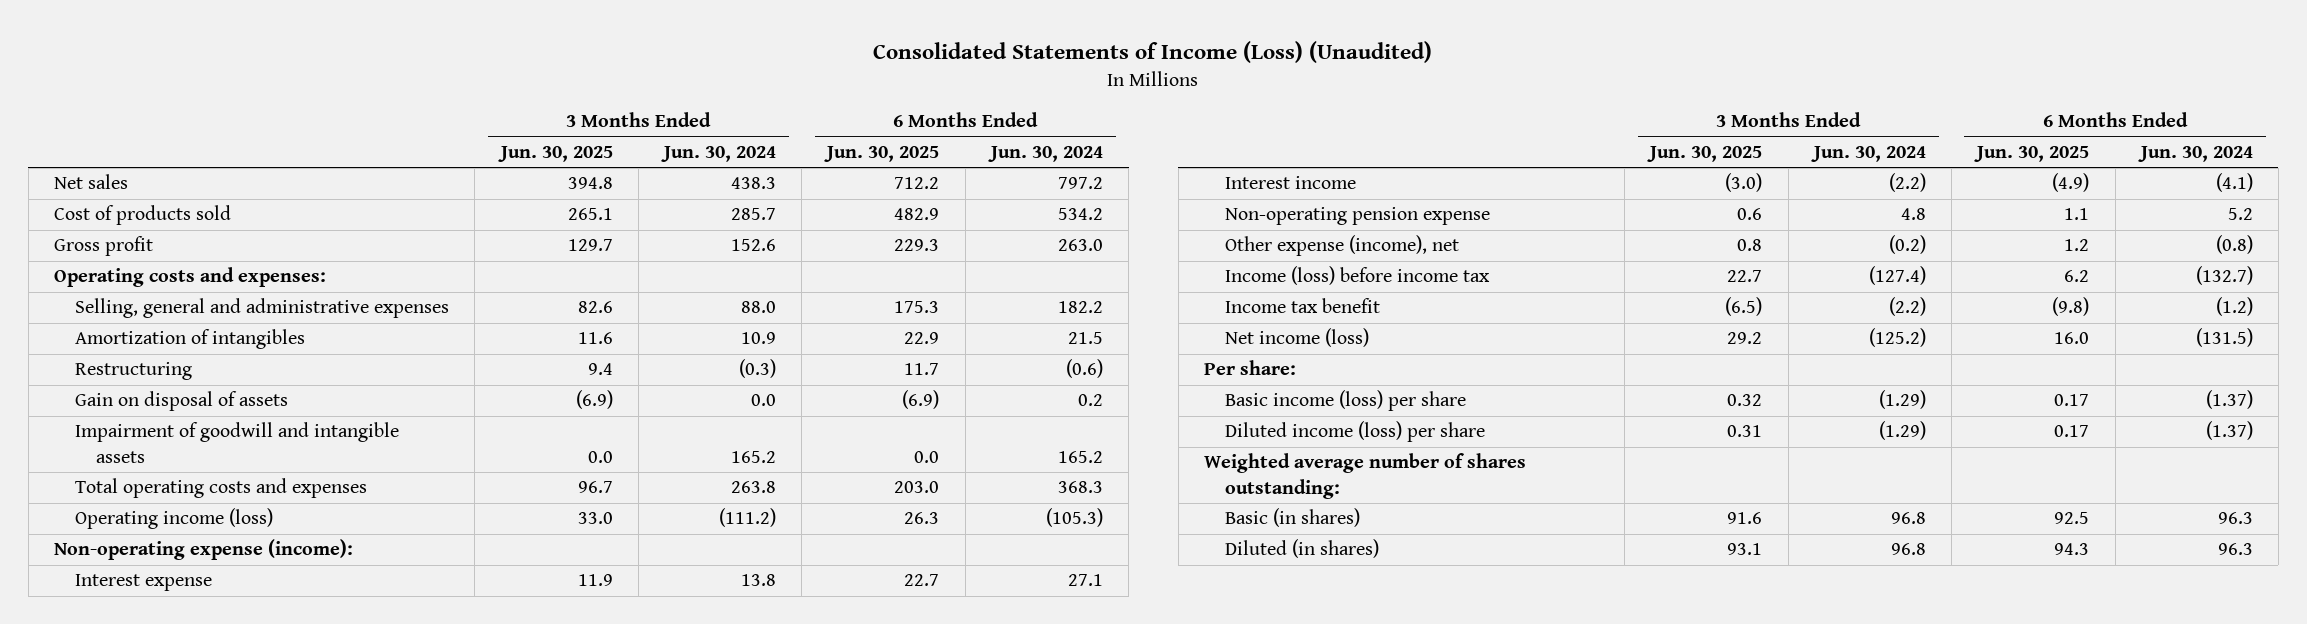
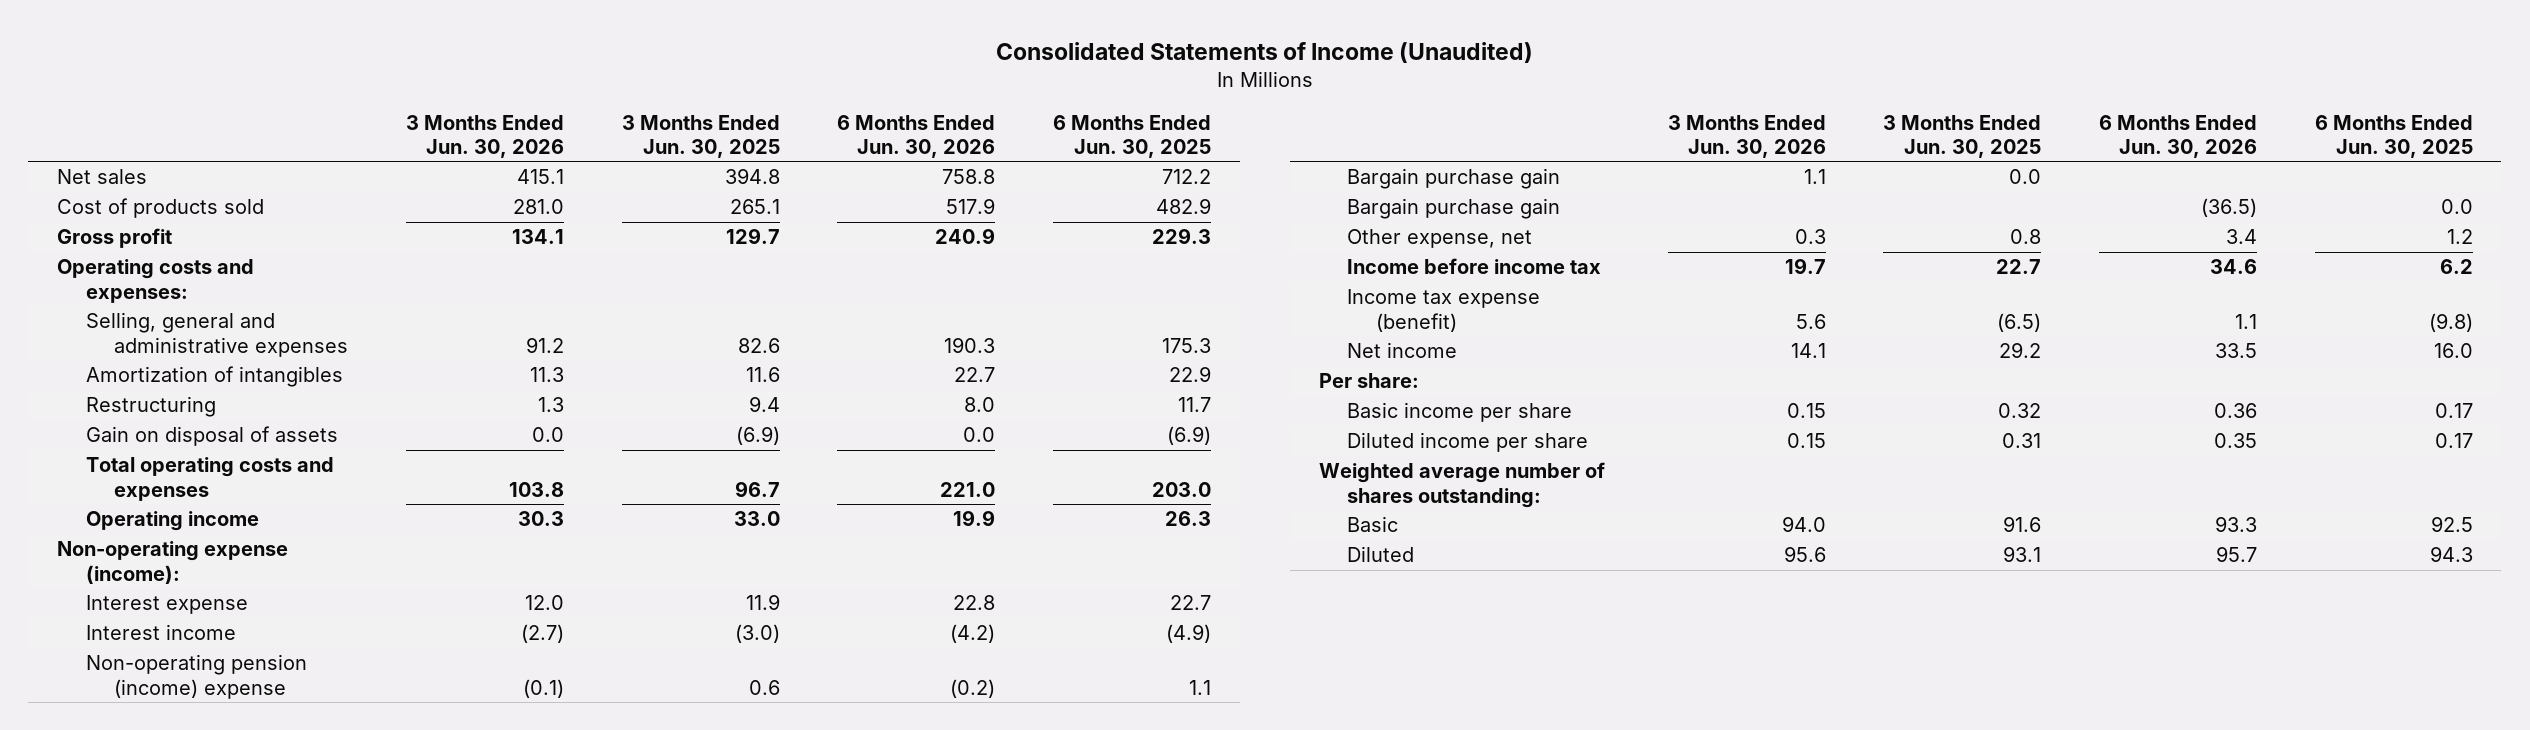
[873,41,1433,64] Consolidated Statements of Income (Loss) (Unaudited) -> [995,41,1533,63] Consolidated Statements of Income (Unaudited)
[660,146,776,163] Jun. 30, 2024 -> none
[987,146,1103,163] Jun. 30, 2024 -> none
none -> [405,114,564,158] 3 Months Ended Jun. 30, 2026
none -> [837,114,996,158] 6 Months Ended Jun. 30, 2026
[75,422,400,463] Impairment of goodwill and intangible assets -> none
[75,508,274,530] Operating income (loss) -> [85,511,259,532] Operating income
[1224,207,1490,226] Non-operating pension expense -> [85,654,307,699] Non-operating pension (income) expense
none -> [1347,168,1561,190] Bargain purchase gain
none -> [1347,198,1561,220] Bargain purchase gain
[1224,235,1459,257] Other expense (income), net -> [1347,229,1533,249] Other expense, net
[1224,266,1490,286] Income (loss) before income tax -> [1347,258,1602,275] Income before income tax
[1224,298,1380,314] Income tax benefit -> [1347,289,1541,332] Income tax expense (benefit)
[1224,328,1369,348] Net income (loss) -> [1347,342,1458,359] Net income
[1224,390,1466,412] Basic income (loss) per share -> [1347,402,1573,423] Basic income per share
[1224,421,1485,443] Diluted income (loss) per share -> [1347,432,1589,453] Diluted income per share
[1224,508,1360,528] Basic (in shares) -> [1347,516,1399,533] Basic
[1224,539,1379,559] Diluted (in shares) -> [1347,546,1415,563] Diluted

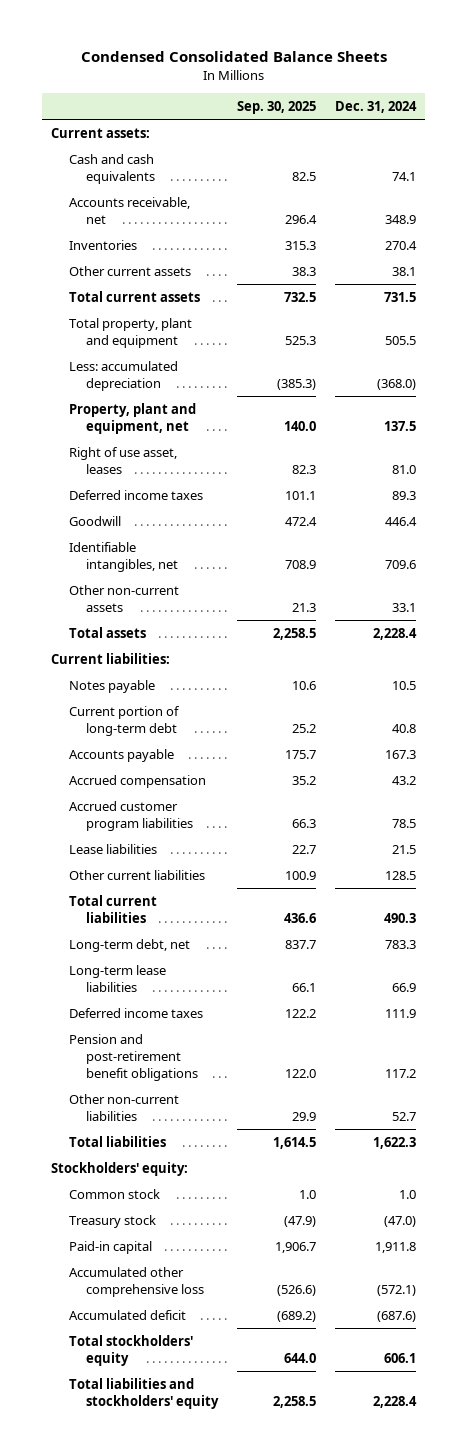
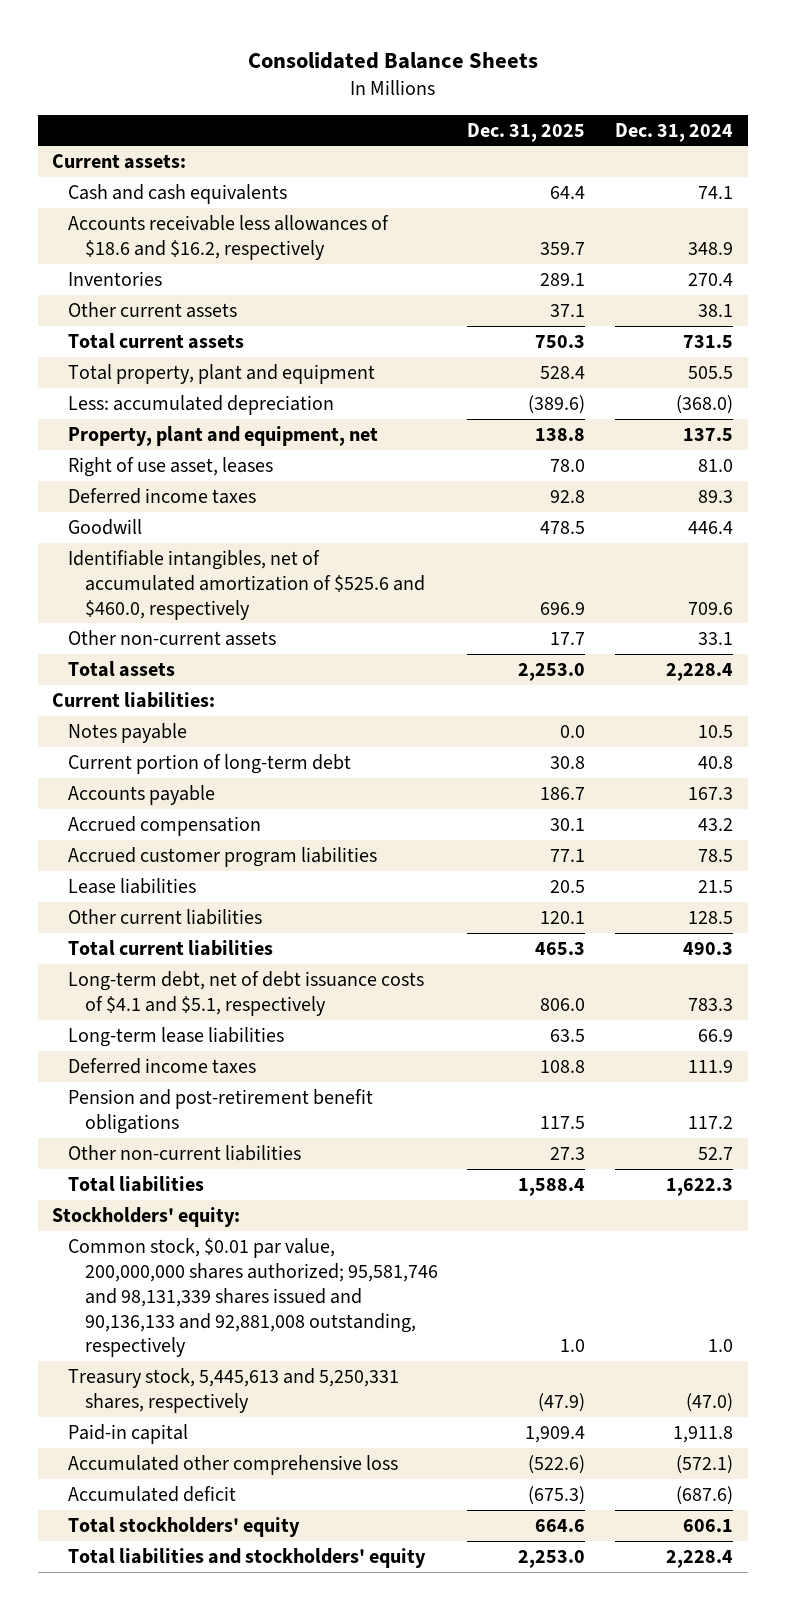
[80,51,387,63] Condensed Consolidated Balance Sheets -> [247,52,538,70] Consolidated Balance Sheets
[236,100,316,114] Sep. 30, 2025 -> none
none -> [467,122,586,142] Dec. 31, 2025
[68,196,190,224] Accounts receivable, net -> [68,214,390,260] Accounts receivable less allowances of $18.6 and $16.2, respectively
[68,541,178,572] Identifiable intangibles, net -> [68,549,425,620] Identifiable intangibles, net of accumulated amortization of $525.6 and $460.0, respectively
[68,938,190,952] Long-term debt, net -> [68,970,425,1016] Long-term debt, net of debt issuance costs of $4.1 and $5.1, respectively
[68,1188,160,1199] Common stock -> [68,1237,438,1358] Common stock, $0.01 par value, 200,000,000 shares authorized; 95,581,746 and 98,131,339 shares issued and 90,136,133 and 92,881,008 outstanding, respectively
[68,1214,156,1228] Treasury stock -> [68,1367,400,1413] Treasury stock, 5,445,613 and 5,250,331 shares, respectively

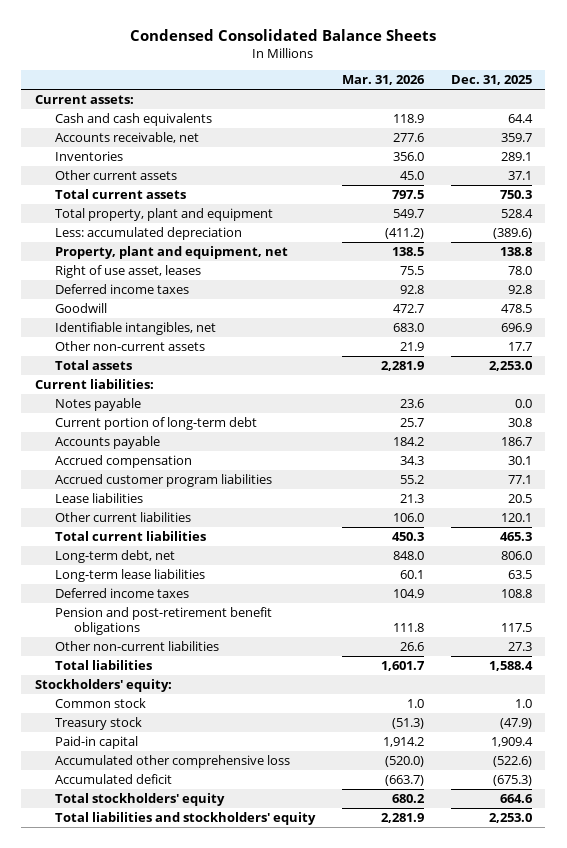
[247,52,538,70] Consolidated Balance Sheets -> [130,28,437,41] Condensed Consolidated Balance Sheets
[614,122,733,142] Dec. 31, 2024 -> none
none -> [341,75,425,86] Mar. 31, 2026
[68,214,390,260] Accounts receivable less allowances of $18.6 and $16.2, respectively -> [54,132,199,144] Accounts receivable, net
[68,549,425,620] Identifiable intangibles, net of accumulated amortization of $525.6 and $460.0, respectively -> [54,322,216,336] Identifiable intangibles, net
[68,970,425,1016] Long-term debt, net of debt issuance costs of $4.1 and $5.1, respectively -> [54,550,175,564] Long-term debt, net
[68,1237,438,1358] Common stock, $0.01 par value, 200,000,000 shares authorized; 95,581,746 and 98,131,339 shares issued and 90,136,133 and 92,881,008 outstanding, respectively -> [54,698,146,709] Common stock
[68,1367,400,1413] Treasury stock, 5,445,613 and 5,250,331 shares, respectively -> [54,717,142,731] Treasury stock

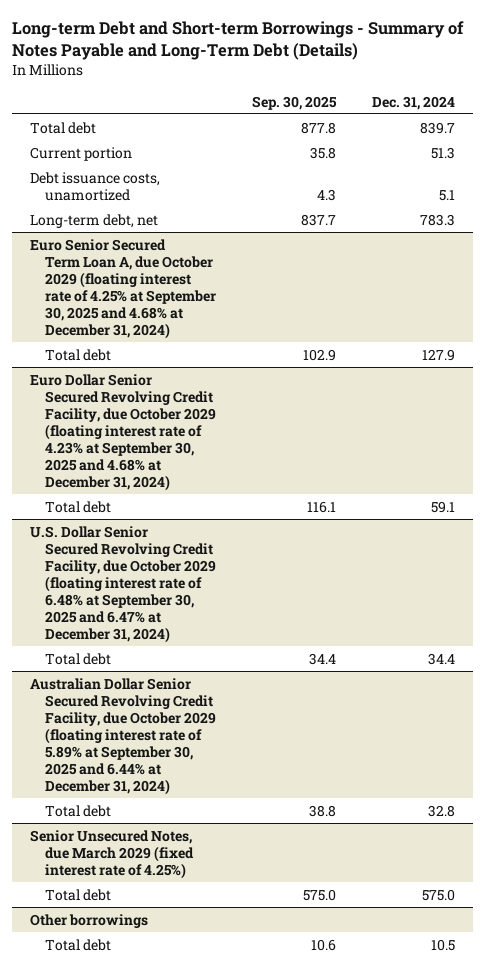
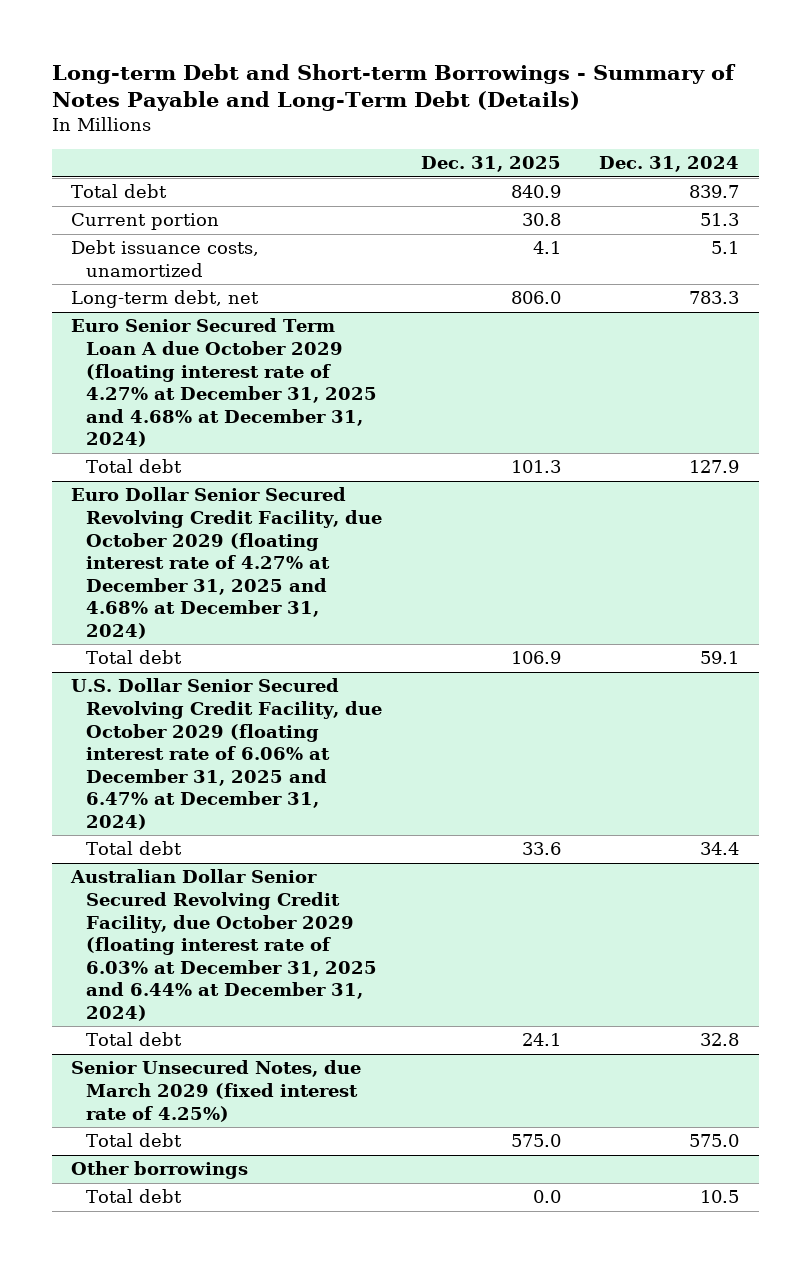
[252,95,338,110] Sep. 30, 2025 -> none
none -> [420,156,561,173] Dec. 31, 2025
[29,238,217,339] Euro Senior Secured Term Loan A, due October 2029 (floating interest rate of 4.25% at September 30, 2025 and 4.68% at December 31, 2024) -> [71,318,377,448] Euro Senior Secured Term Loan A due October 2029 (floating interest rate of 4.27% at December 31, 2025 and 4.68% at December 31, 2024)
[29,373,217,491] Euro Dollar Senior Secured Revolving Credit Facility, due October 2029 (floating interest rate of 4.23% at September 30, 2025 and 4.68% at December 31, 2024) -> [71,487,382,639] Euro Dollar Senior Secured Revolving Credit Facility, due October 2029 (floating interest rate of 4.27% at December 31, 2025 and 4.68% at December 31, 2024)
[29,525,217,643] U.S. Dollar Senior Secured Revolving Credit Facility, due October 2029 (floating interest rate of 6.48% at September 30, 2025 and 6.47% at December 31, 2024) -> [71,678,382,830] U.S. Dollar Senior Secured Revolving Credit Facility, due October 2029 (floating interest rate of 6.06% at December 31, 2025 and 6.47% at December 31, 2024)
[29,677,217,795] Australian Dollar Senior Secured Revolving Credit Facility, due October 2029 (floating interest rate of 5.89% at September 30, 2025 and 6.44% at December 31, 2024) -> [70,869,377,1021] Australian Dollar Senior Secured Revolving Credit Facility, due October 2029 (floating interest rate of 6.03% at December 31, 2025 and 6.44% at December 31, 2024)

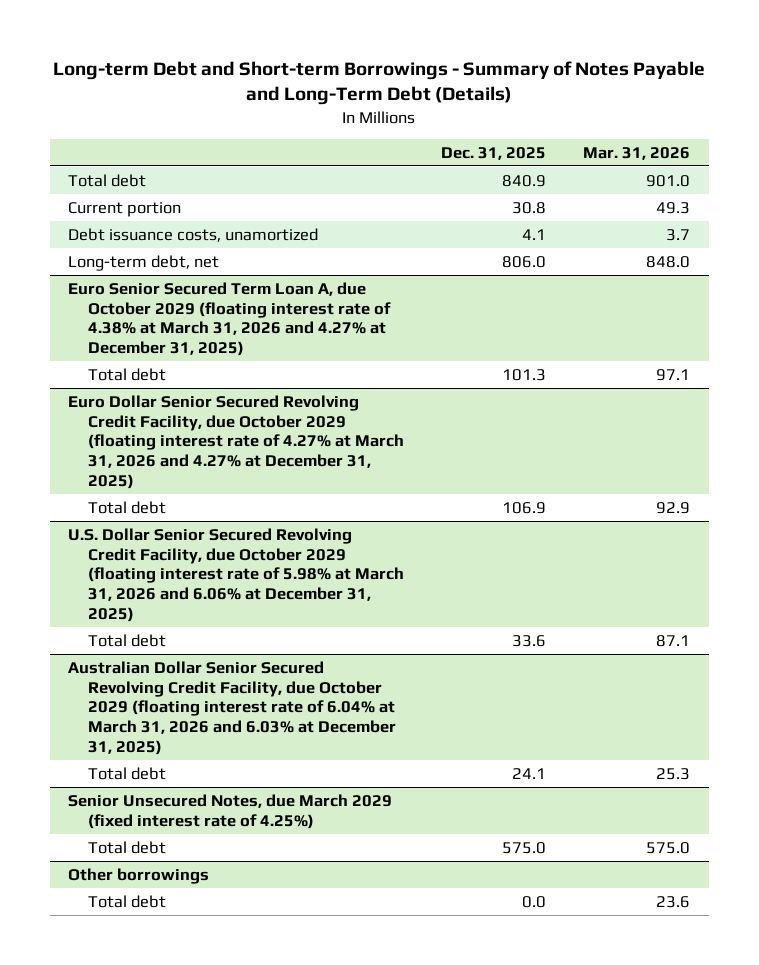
[599,156,740,173] Dec. 31, 2024 -> none
none -> [583,146,691,160] Mar. 31, 2026
[71,318,377,448] Euro Senior Secured Term Loan A due October 2029 (floating interest rate of 4.27% at December 31, 2025 and 4.68% at December 31, 2024) -> [68,281,391,357] Euro Senior Secured Term Loan A, due October 2029 (floating interest rate of 4.38% at March 31, 2026 and 4.27% at December 31, 2025)
[71,487,382,639] Euro Dollar Senior Secured Revolving Credit Facility, due October 2029 (floating interest rate of 4.27% at December 31, 2025 and 4.68% at December 31, 2024) -> [68,394,404,489] Euro Dollar Senior Secured Revolving Credit Facility, due October 2029 (floating interest rate of 4.27% at March 31, 2026 and 4.27% at December 31, 2025)
[71,678,382,830] U.S. Dollar Senior Secured Revolving Credit Facility, due October 2029 (floating interest rate of 6.06% at December 31, 2025 and 6.47% at December 31, 2024) -> [68,527,404,622] U.S. Dollar Senior Secured Revolving Credit Facility, due October 2029 (floating interest rate of 5.98% at March 31, 2026 and 6.06% at December 31, 2025)
[70,869,377,1021] Australian Dollar Senior Secured Revolving Credit Facility, due October 2029 (floating interest rate of 6.03% at December 31, 2025 and 6.44% at December 31, 2024) -> [68,660,396,755] Australian Dollar Senior Secured Revolving Credit Facility, due October 2029 (floating interest rate of 6.04% at March 31, 2026 and 6.03% at December 31, 2025)

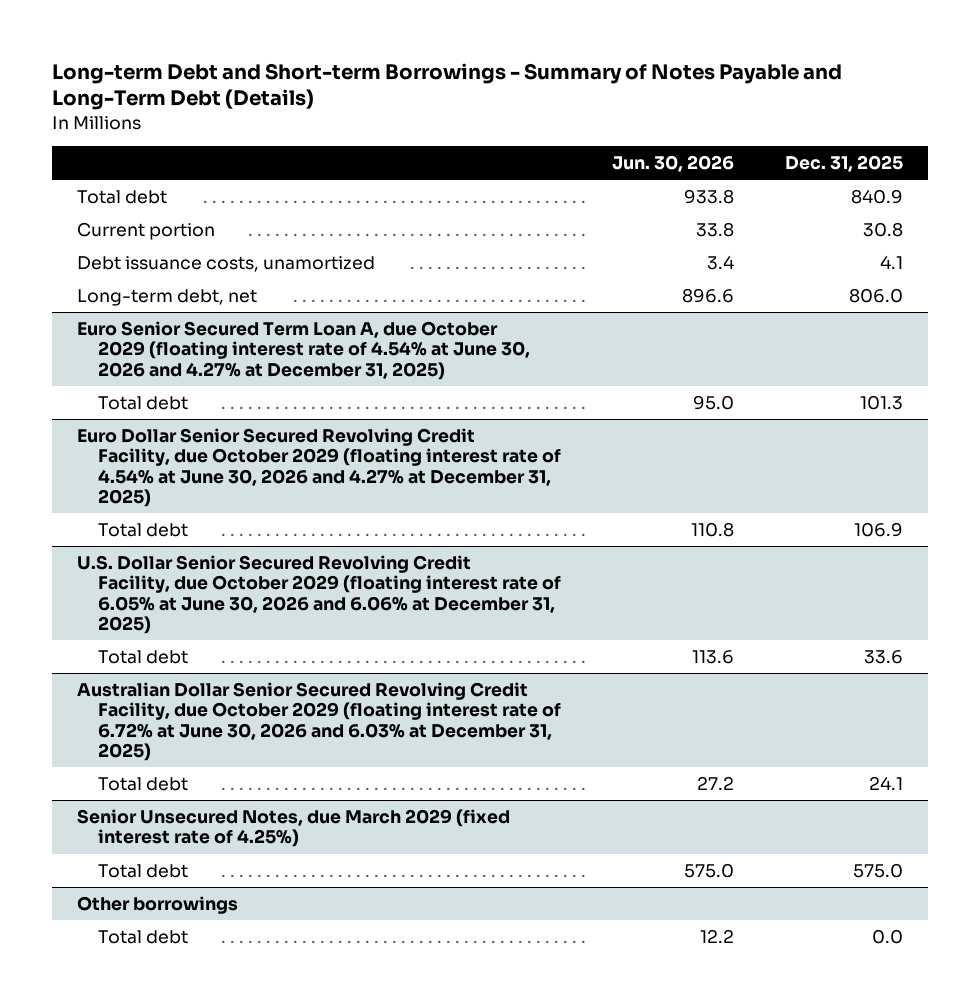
[583,146,691,160] Mar. 31, 2026 -> none
none -> [611,155,734,173] Jun. 30, 2026
[68,281,391,357] Euro Senior Secured Term Loan A, due October 2029 (floating interest rate of 4.38% at March 31, 2026 and 4.27% at December 31, 2025) -> [77,320,530,380] Euro Senior Secured Term Loan A, due October 2029 (floating interest rate of 4.54% at June 30, 2026 and 4.27% at December 31, 2025)
[68,394,404,489] Euro Dollar Senior Secured Revolving Credit Facility, due October 2029 (floating interest rate of 4.27% at March 31, 2026 and 4.27% at December 31, 2025) -> [77,427,561,508] Euro Dollar Senior Secured Revolving Credit Facility, due October 2029 (floating interest rate of 4.54% at June 30, 2026 and 4.27% at December 31, 2025)
[68,527,404,622] U.S. Dollar Senior Secured Revolving Credit Facility, due October 2029 (floating interest rate of 5.98% at March 31, 2026 and 6.06% at December 31, 2025) -> [77,554,561,635] U.S. Dollar Senior Secured Revolving Credit Facility, due October 2029 (floating interest rate of 6.05% at June 30, 2026 and 6.06% at December 31, 2025)
[68,660,396,755] Australian Dollar Senior Secured Revolving Credit Facility, due October 2029 (floating interest rate of 6.04% at March 31, 2026 and 6.03% at December 31, 2025) -> [77,681,561,762] Australian Dollar Senior Secured Revolving Credit Facility, due October 2029 (floating interest rate of 6.72% at June 30, 2026 and 6.03% at December 31, 2025)

